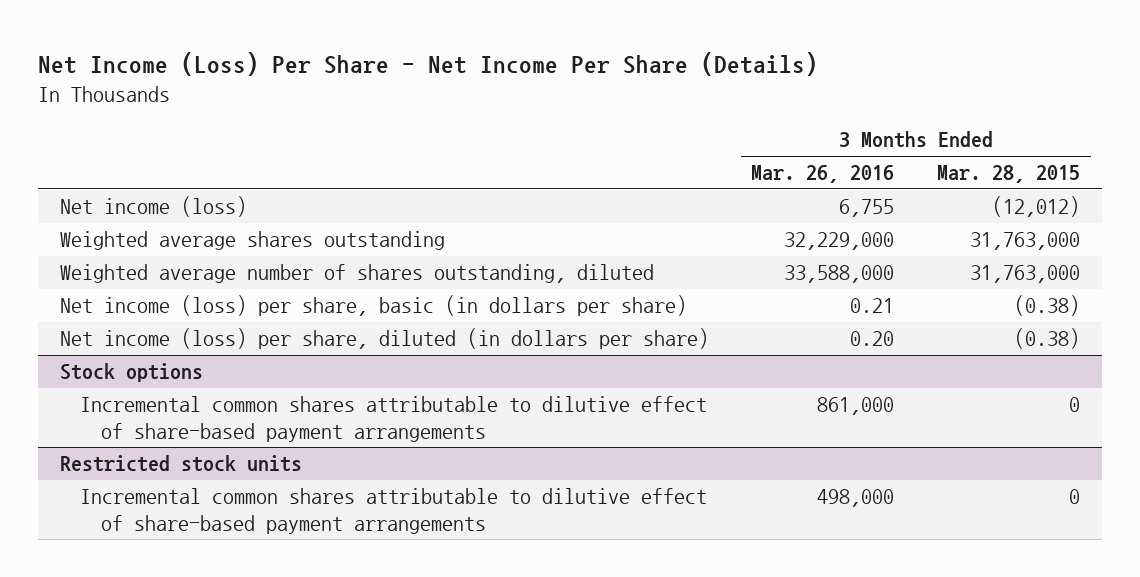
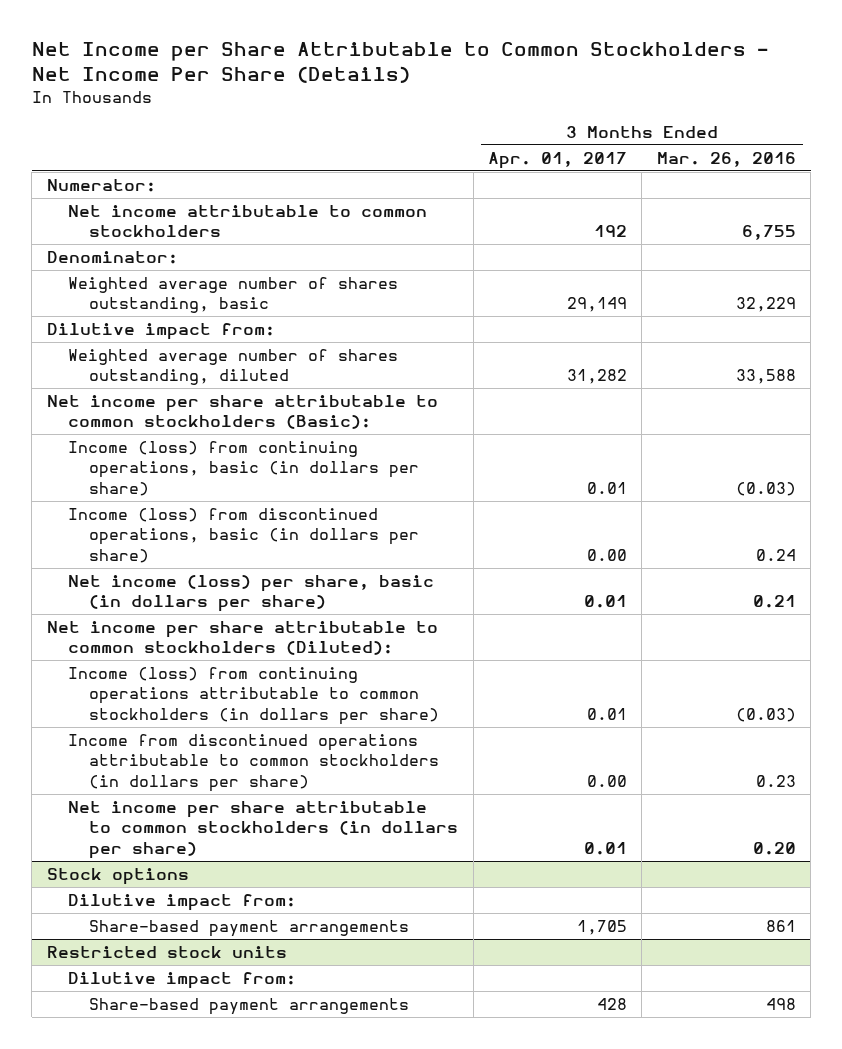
[38,51,819,76] Net Income (Loss) Per Share - Net Income Per Share (Details) -> [31,42,768,84] Net Income per Share Attributable to Common Stockholders - Net Income Per Share (Details)
[937,165,1081,184] Mar. 28, 2015 -> none
none -> [488,151,628,169] Apr. 01, 2017
none -> [46,179,156,193] Numerator:
[59,196,247,218] Net income (loss) -> [67,205,427,238] Net income attributable to common stockholders
none -> [46,251,178,265] Denominator:
[59,231,445,251] Weighted average shares outstanding -> [67,277,398,314] Weighted average number of shares outstanding, basic
[784,232,895,251] 32,229,000 -> [735,297,796,313] 32,229
none -> [46,323,275,341] Dilutive impact from:
[784,265,895,284] 33,588,000 -> [735,369,796,385] 33,588
none -> [46,395,438,430] Net income per share attributable to common stockholders (Basic):
none -> [67,441,420,496] Income (loss) from continuing operations, basic (in dollars per share)
none -> [67,508,420,563] Income (loss) from discontinued operations, basic (in dollars per share)
none -> [46,621,438,656] Net income per share attributable to common stockholders (Diluted):
none -> [67,667,440,725] Income (loss) from continuing operations attributable to common stockholders (in dollars per share)
none -> [67,734,440,792] Income from discontinued operations attributable to common stockholders (in dollars per share)
[59,328,709,350] Net income (loss) per share, diluted (in dollars per share) -> [67,801,459,859] Net income per share attributable to common stockholders (in dollars per share)
none -> [67,894,296,912] Dilutive impact from:
[80,396,708,442] Incremental common shares attributable to dilutive effect of share-based payment arrangements -> [89,920,410,938] Share-based payment arrangements
[817,397,895,416] 861,000 -> [765,920,796,933] 861
none -> [67,972,296,990] Dilutive impact from:
[80,488,708,534] Incremental common shares attributable to dilutive effect of share-based payment arrangements -> [89,998,410,1016] Share-based payment arrangements
[817,489,895,508] 498,000 -> [765,998,796,1011] 498

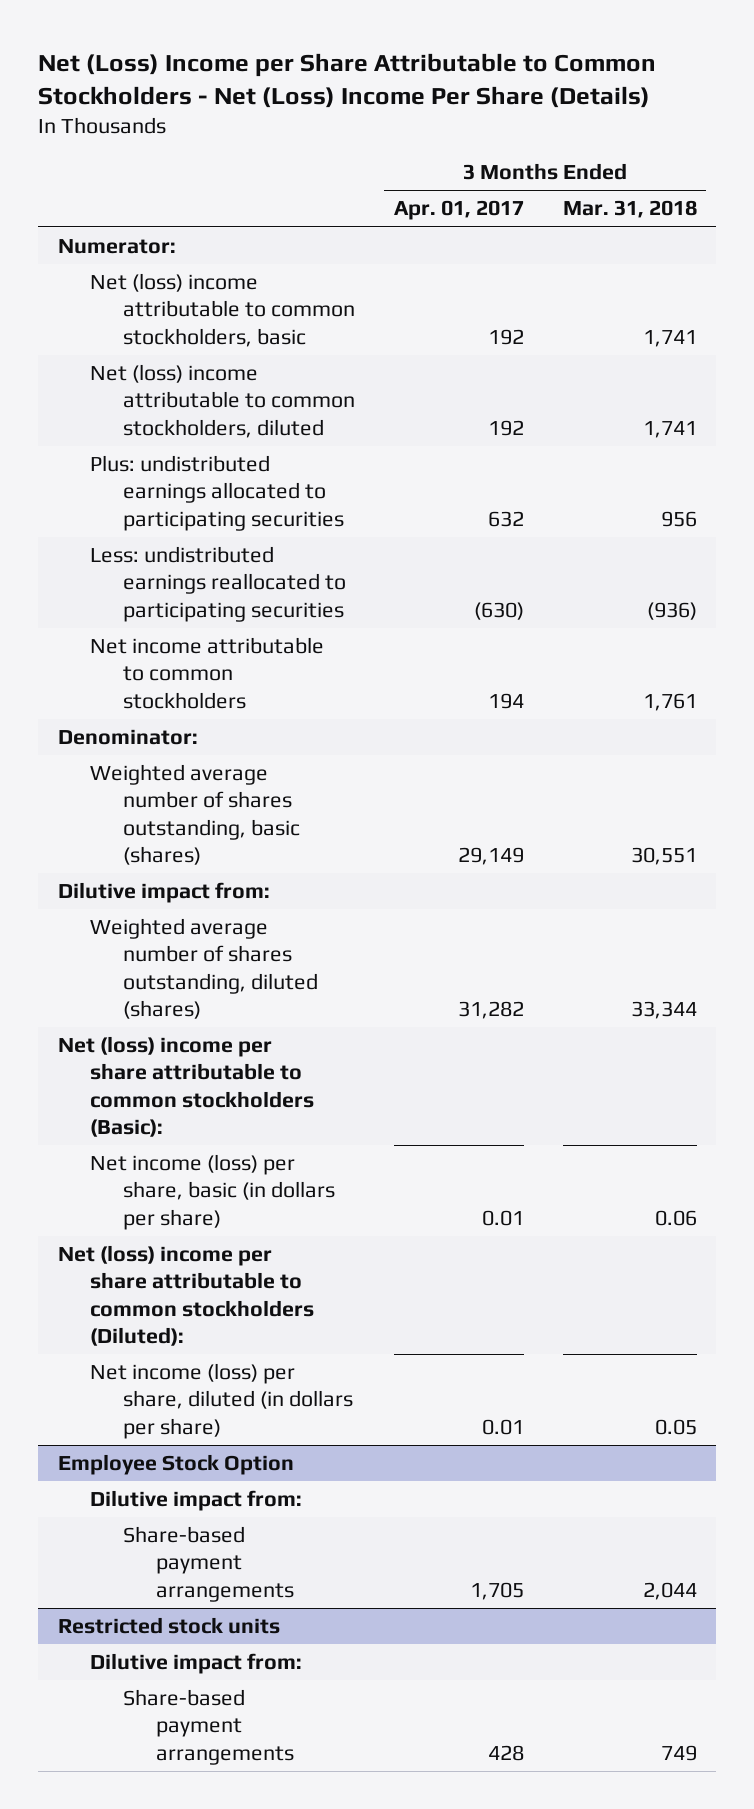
[31,42,768,84] Net Income per Share Attributable to Common Stockholders - Net Income Per Share (Details) -> [38,53,657,109] Net (Loss) Income per Share Attributable to Common Stockholders - Net (Loss) Income Per Share (Details)
[656,151,796,167] Mar. 26, 2016 -> none
none -> [562,200,697,219] Mar. 31, 2018
none -> [90,272,355,347] Net (loss) income attributable to common stockholders, basic
none -> [90,363,355,438] Net (loss) income attributable to common stockholders, diluted
none -> [90,454,344,531] Plus: undistributed earnings allocated to participating securities
none -> [90,545,346,622] Less: undistributed earnings reallocated to participating securities
[594,225,628,238] 192 -> [487,692,524,709] 194
[67,277,398,314] Weighted average number of shares outstanding, basic -> [90,763,300,866] Weighted average number of shares outstanding, basic (shares)
[67,441,420,496] Income (loss) from continuing operations, basic (in dollars per share) -> none
[67,508,420,563] Income (loss) from discontinued operations, basic (in dollars per share) -> none
[67,349,398,386] Weighted average number of shares outstanding, diluted -> [90,917,318,1020] Weighted average number of shares outstanding, diluted (shares)
[46,395,438,430] Net income per share attributable to common stockholders (Basic): -> [57,1035,315,1138] Net (loss) income per share attributable to common stockholders (Basic):
[67,667,440,725] Income (loss) from continuing operations attributable to common stockholders (in dollars per share) -> none
[67,734,440,792] Income from discontinued operations attributable to common stockholders (in dollars per share) -> none
[46,621,438,656] Net income per share attributable to common stockholders (Diluted): -> [57,1244,315,1347] Net (loss) income per share attributable to common stockholders (Diluted):
[67,801,459,859] Net income per share attributable to common stockholders (in dollars per share) -> [90,1362,353,1439] Net income (loss) per share, diluted (in dollars per share)
[46,868,189,886] Stock options -> [57,1453,294,1475] Employee Stock Option

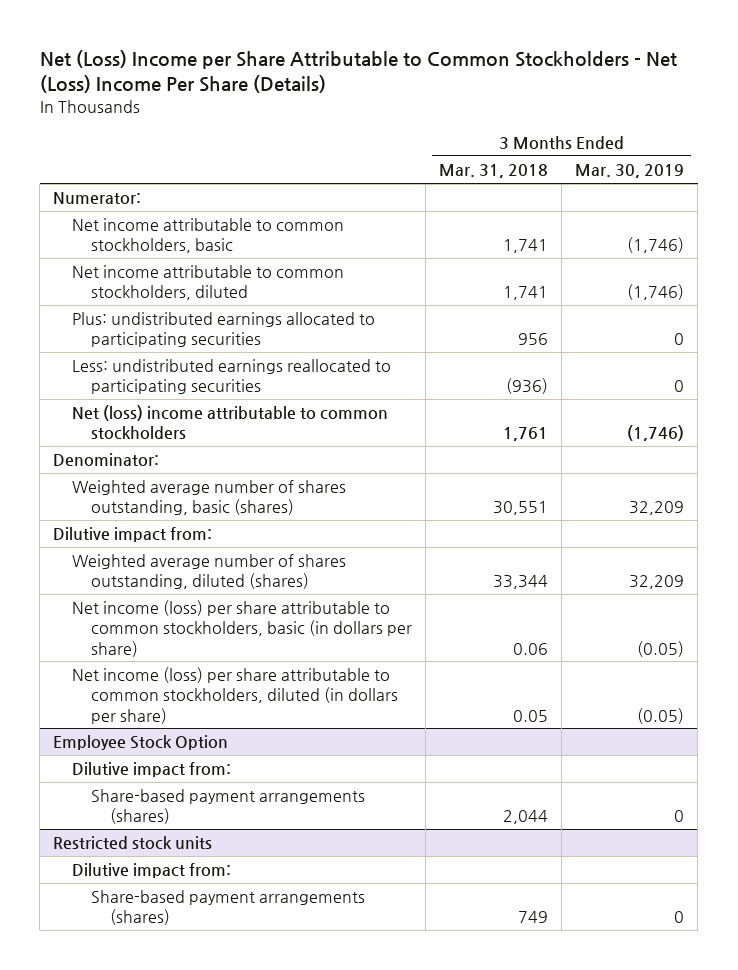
[393,200,524,221] Apr. 01, 2017 -> none
none -> [575,164,685,179] Mar. 30, 2019
[90,272,355,347] Net (loss) income attributable to common stockholders, basic -> [72,218,345,254] Net income attributable to common stockholders, basic
[90,363,355,438] Net (loss) income attributable to common stockholders, diluted -> [72,265,345,301] Net income attributable to common stockholders, diluted
[90,636,325,709] Net income attributable to common stockholders -> [72,405,389,441] Net (loss) income attributable to common stockholders
[57,1035,315,1138] Net (loss) income per share attributable to common stockholders (Basic): -> none
[57,1244,315,1347] Net (loss) income per share attributable to common stockholders (Diluted): -> none
[90,1153,335,1230] Net income (loss) per share, basic (in dollars per share) -> [72,600,412,657] Net income (loss) per share attributable to common stockholders, basic (in dollars per share)
[90,1362,353,1439] Net income (loss) per share, diluted (in dollars per share) -> [72,667,398,724] Net income (loss) per share attributable to common stockholders, diluted (in dollars per share)
[122,1525,294,1602] Share-based payment arrangements -> [90,789,365,825] Share-based payment arrangements (shares)
[122,1688,294,1765] Share-based payment arrangements -> [90,890,365,926] Share-based payment arrangements (shares)

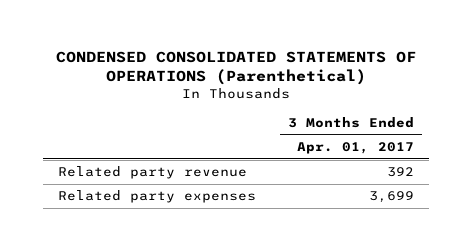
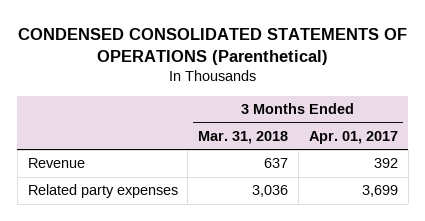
none -> [198,130,289,144] Mar. 31, 2018
[58,166,248,180] Related party revenue -> [27,158,85,169] Revenue

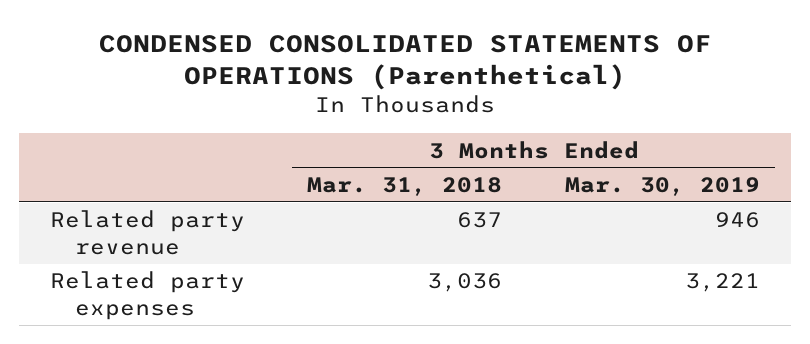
[308,130,398,144] Apr. 01, 2017 -> none
none -> [564,176,760,196] Mar. 30, 2019
[27,158,85,169] Revenue -> [50,210,246,256] Related party revenue

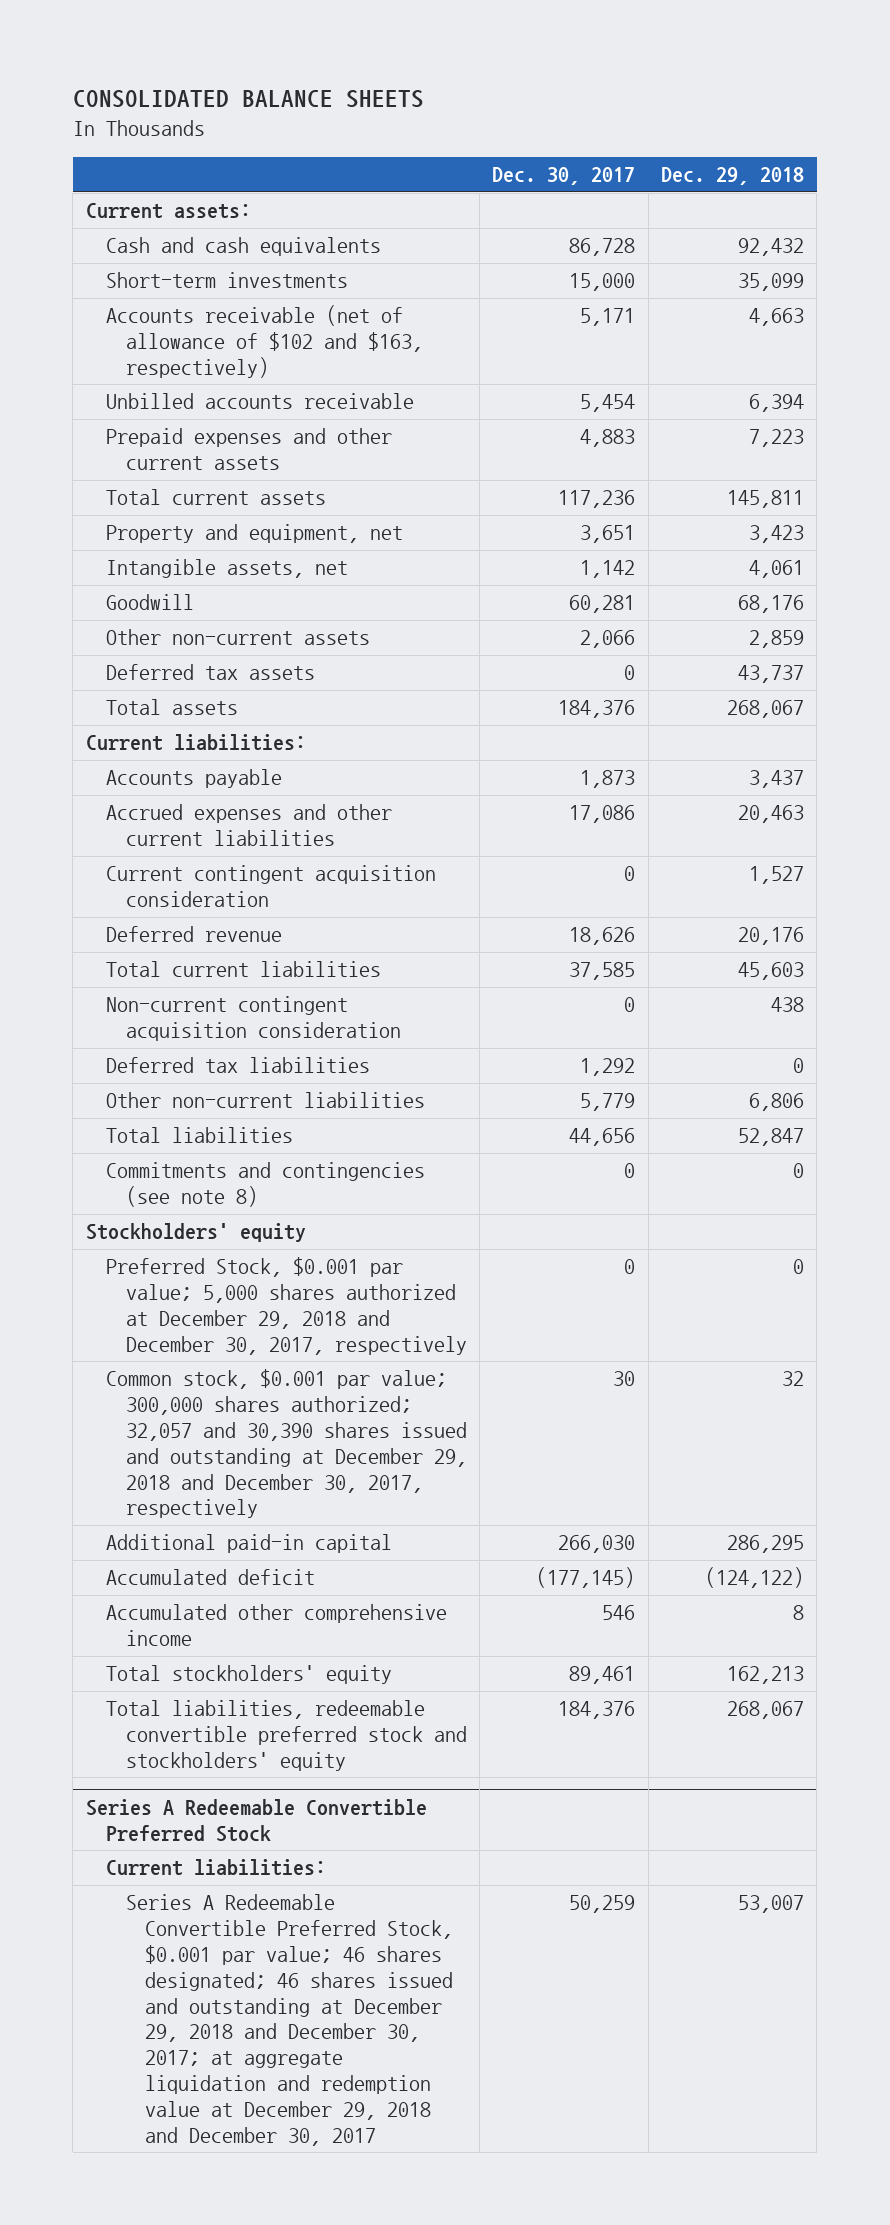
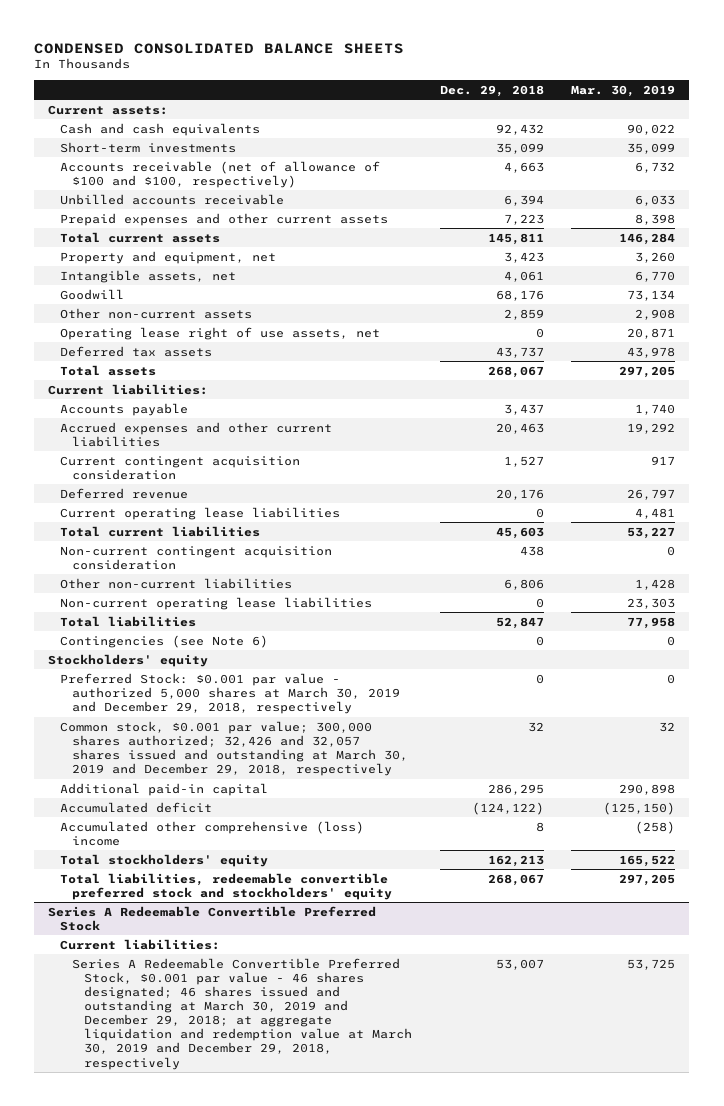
[72,90,424,109] CONSOLIDATED BALANCE SHEETS -> [34,42,405,54] CONDENSED CONSOLIDATED BALANCE SHEETS
[492,167,636,186] Dec. 30, 2017 -> none
none -> [571,84,676,97] Mar. 30, 2019
[105,305,423,378] Accounts receivable (net of allowance of $102 and $163, respectively) -> [60,160,381,188] Accounts receivable (net of allowance of $100 and $100, respectively)
none -> [60,326,381,340] Operating lease right of use assets, net
none -> [60,506,341,520] Current operating lease liabilities
[105,1057,370,1074] Deferred tax liabilities -> none
none -> [60,596,373,610] Non-current operating lease liabilities
[105,1162,425,1208] Commitments and contingencies (see note 8) -> [60,634,269,648] Contingencies (see Note 6)
[105,1257,467,1355] Preferred Stock, $0.001 par value; 5,000 shares authorized at December 29, 2018 and December 30, 2017, respectively -> [60,672,401,714] Preferred Stock: $0.001 par value - authorized 5,000 shares at March 30, 2019 and December 29, 2018, respectively
[105,1369,467,1519] Common stock, $0.001 par value; 300,000 shares authorized; 32,057 and 30,390 shares issued and outstanding at December 29, 2018 and December 30, 2017, respectively -> [60,720,409,777] Common stock, $0.001 par value; 300,000 shares authorized; 32,426 and 32,057 shares issued and outstanding at March 30, 2019 and December 29, 2018, respectively
[105,1604,447,1647] Accumulated other comprehensive income -> [60,820,365,846] Accumulated other comprehensive (loss) income
[125,1894,454,2146] Series A Redeemable Convertible Preferred Stock, $0.001 par value; 46 shares designated; 46 shares issued and outstanding at December 29, 2018 and December 30, 2017; at aggregate liquidation and redemption value at December 29, 2018 and December 30, 2017 -> [72,957,413,1070] Series A Redeemable Convertible Preferred Stock, $0.001 par value - 46 shares designated; 46 shares issued and outstanding at March 30, 2019 and December 29, 2018; at aggregate liquidation and redemption value at March 30, 2019 and December 29, 2018, respectively

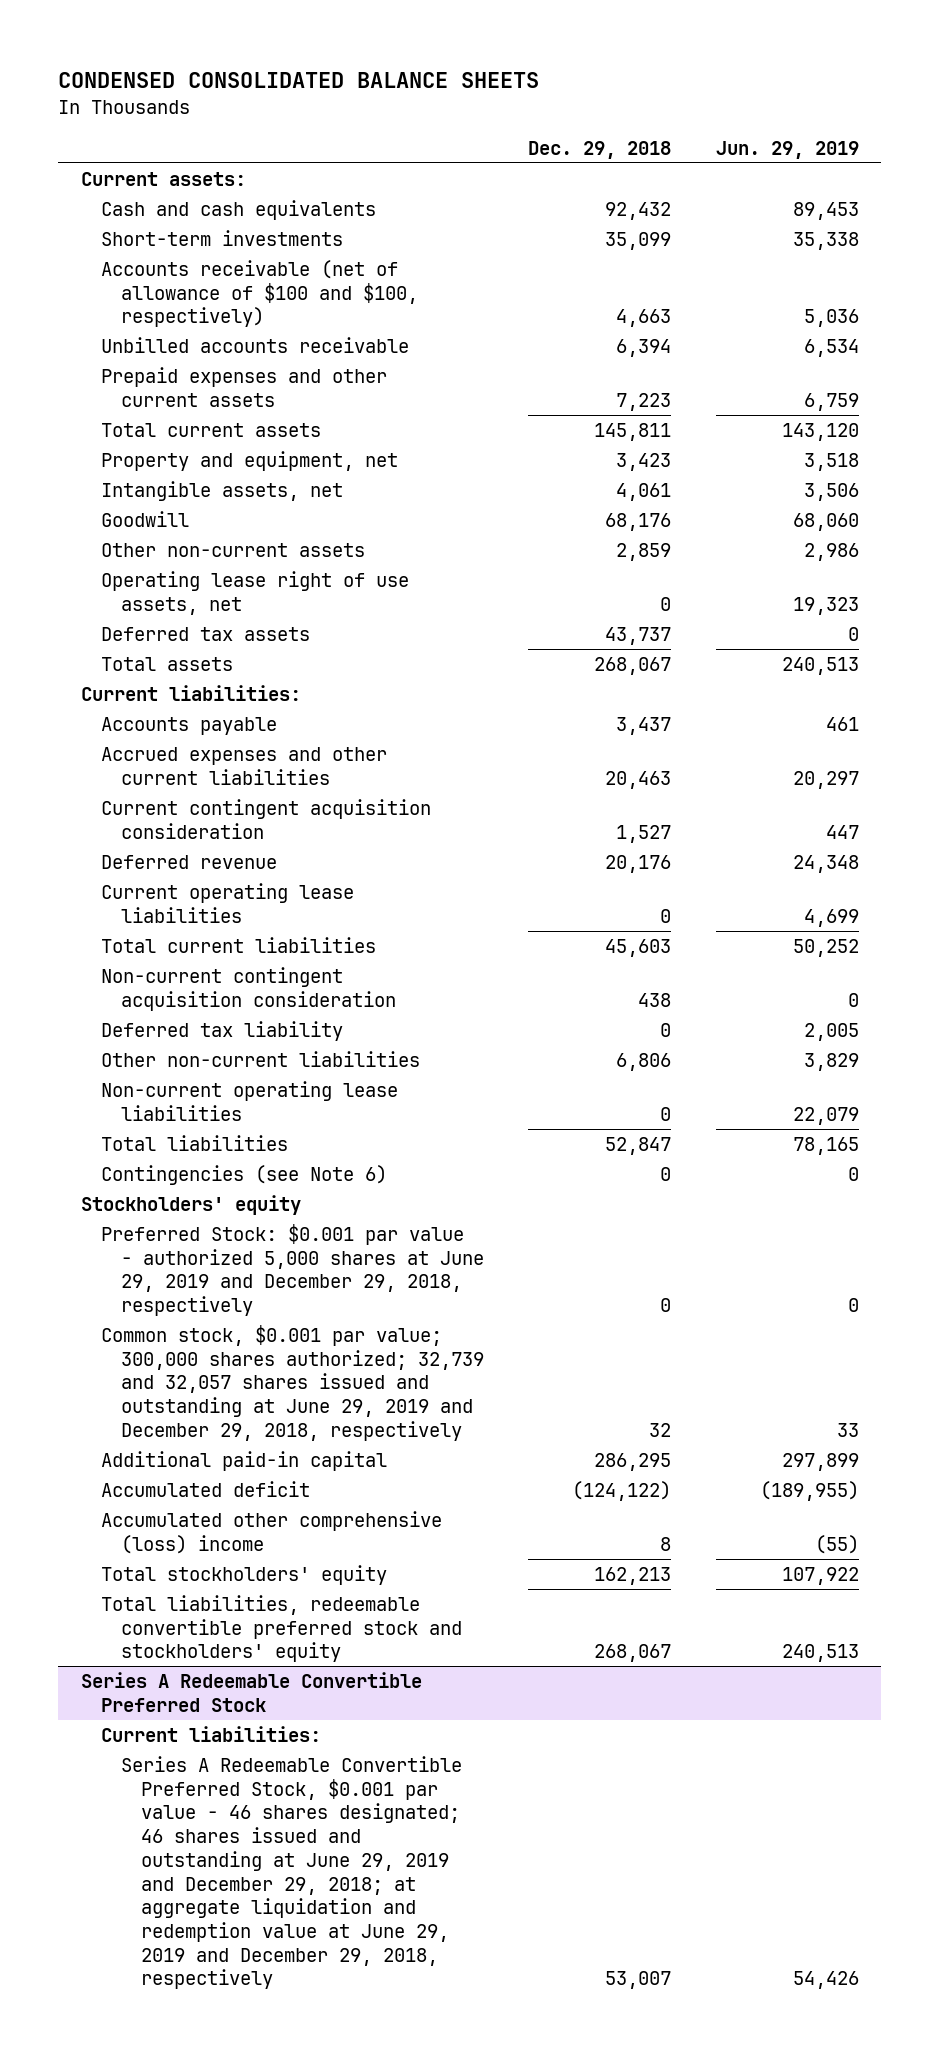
[571,84,676,97] Mar. 30, 2019 -> none
none -> [715,140,859,159] Jun. 29, 2019
none -> [100,1020,343,1041] Deferred tax liability
[60,672,401,714] Preferred Stock: $0.001 par value - authorized 5,000 shares at March 30, 2019 and December 29, 2018, respectively -> [100,1223,484,1317] Preferred Stock: $0.001 par value - authorized 5,000 shares at June 29, 2019 and December 29, 2018, respectively
[60,720,409,777] Common stock, $0.001 par value; 300,000 shares authorized; 32,426 and 32,057 shares issued and outstanding at March 30, 2019 and December 29, 2018, respectively -> [100,1324,484,1441] Common stock, $0.001 par value; 300,000 shares authorized; 32,739 and 32,057 shares issued and outstanding at June 29, 2019 and December 29, 2018, respectively
[72,957,413,1070] Series A Redeemable Convertible Preferred Stock, $0.001 par value - 46 shares designated; 46 shares issued and outstanding at March 30, 2019 and December 29, 2018; at aggregate liquidation and redemption value at March 30, 2019 and December 29, 2018, respectively -> [120,1755,462,1990] Series A Redeemable Convertible Preferred Stock, $0.001 par value - 46 shares designated; 46 shares issued and outstanding at June 29, 2019 and December 29, 2018; at aggregate liquidation and redemption value at June 29, 2019 and December 29, 2018, respectively

